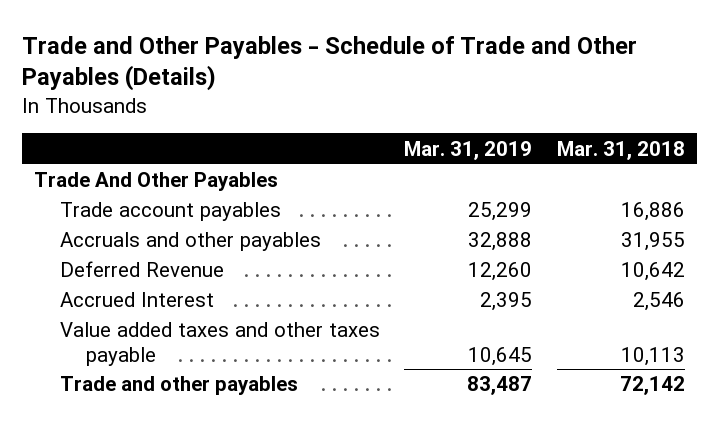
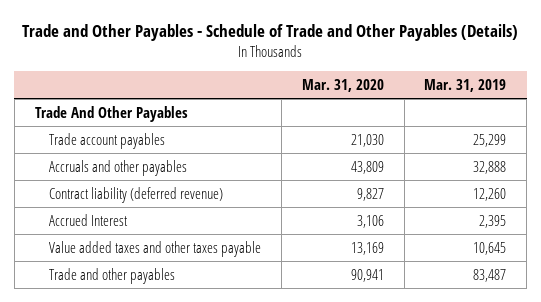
[556,140,685,160] Mar. 31, 2018 -> none
none -> [301,78,384,92] Mar. 31, 2020
[60,261,225,278] Deferred Revenue -> [49,186,224,203] Contract liability (deferred revenue)

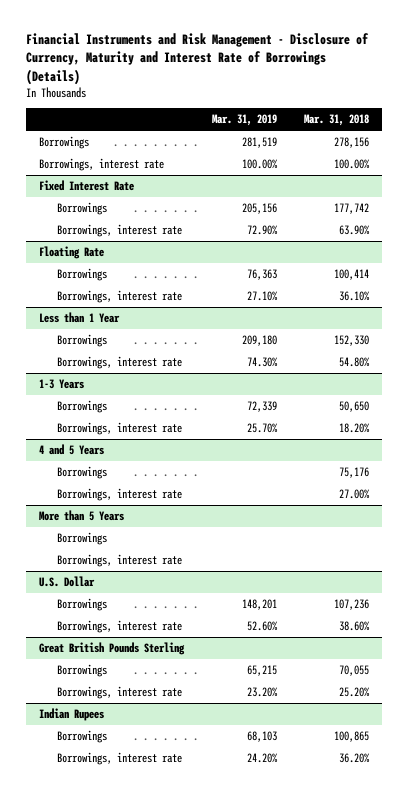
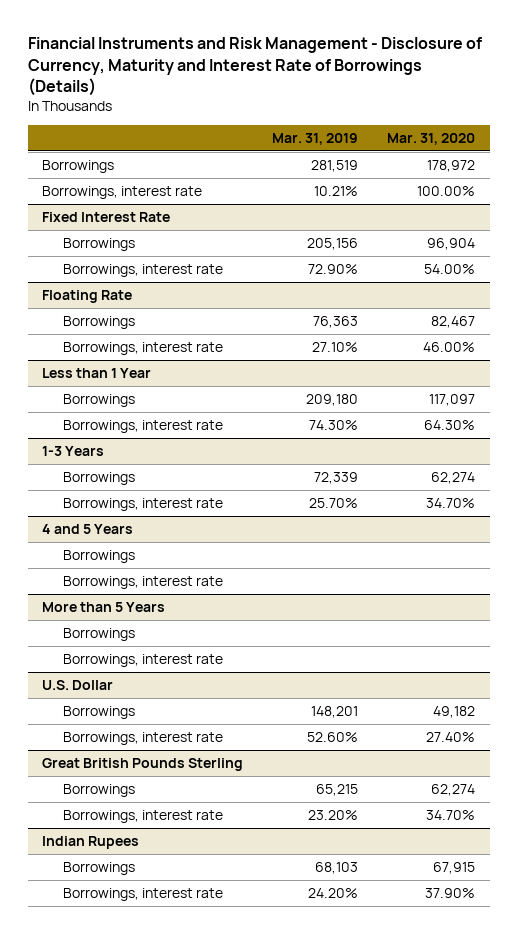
[303,114,369,127] Mar. 31, 2018 -> none
none -> [387,132,476,145] Mar. 31, 2020
[241,159,278,170] 100.00% -> [314,186,359,197] 10.21%

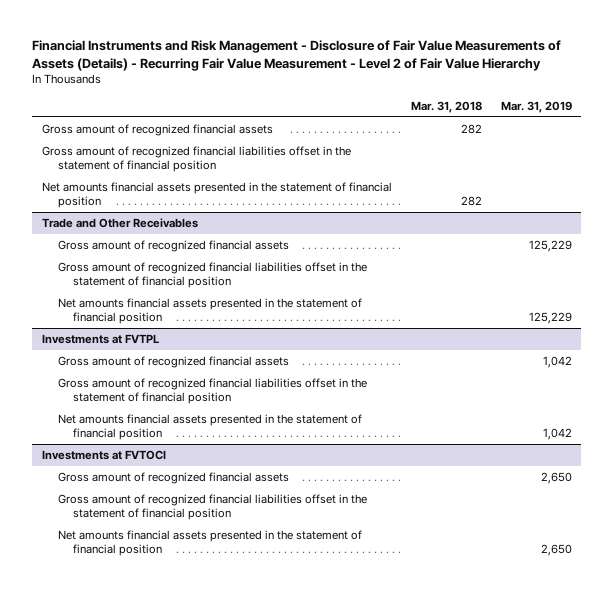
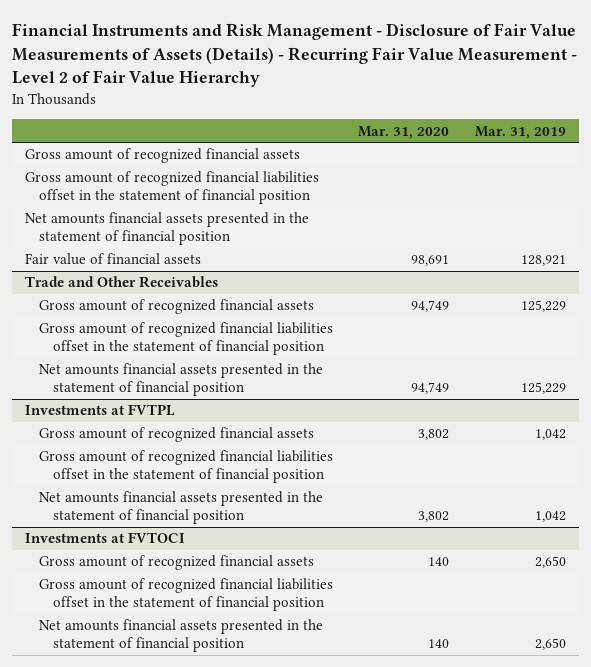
[410,100,482,113] Mar. 31, 2018 -> none
none -> [358,125,450,139] Mar. 31, 2020
none -> [25,253,202,266] Fair value of financial assets

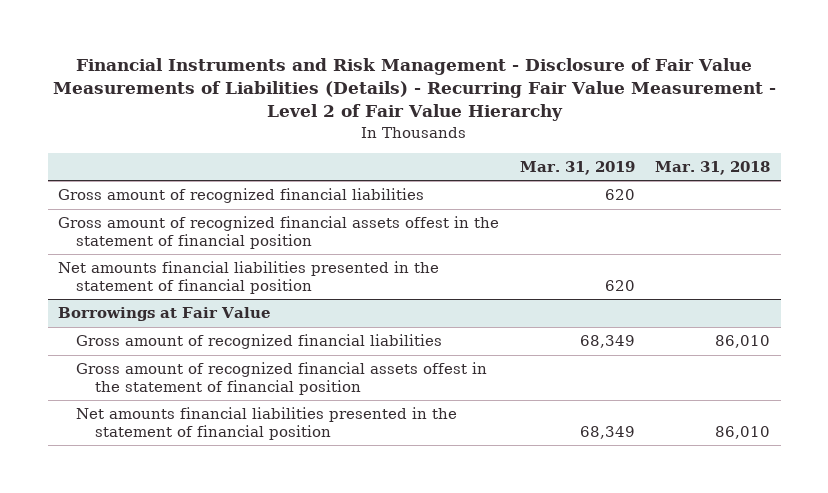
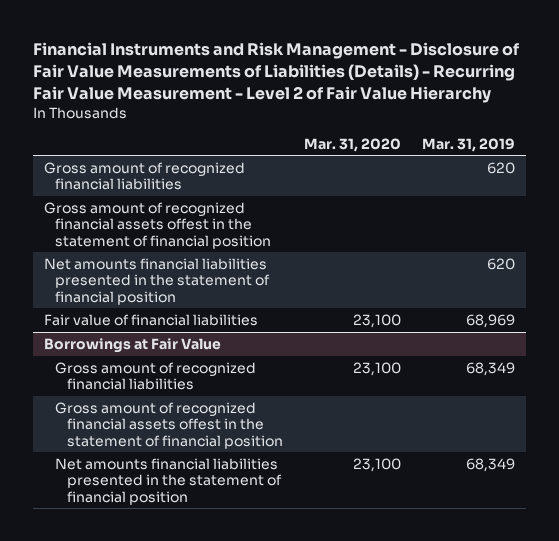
[655,160,771,175] Mar. 31, 2018 -> none
none -> [304,137,402,152] Mar. 31, 2020
none -> [43,313,258,326] Fair value of financial liabilities

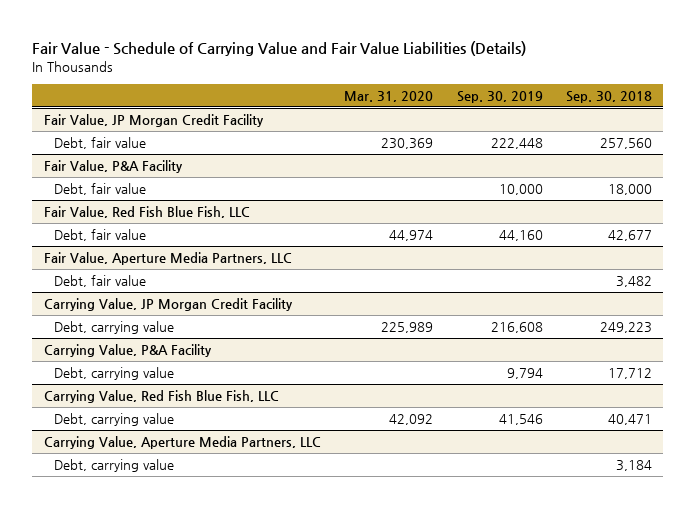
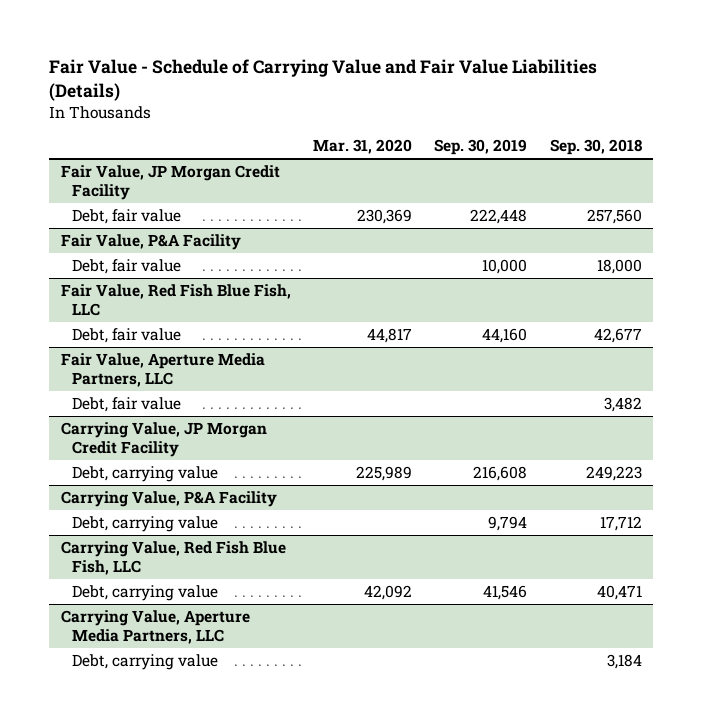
[389,230,434,242] 44,974 -> [366,328,412,344] 44,817

